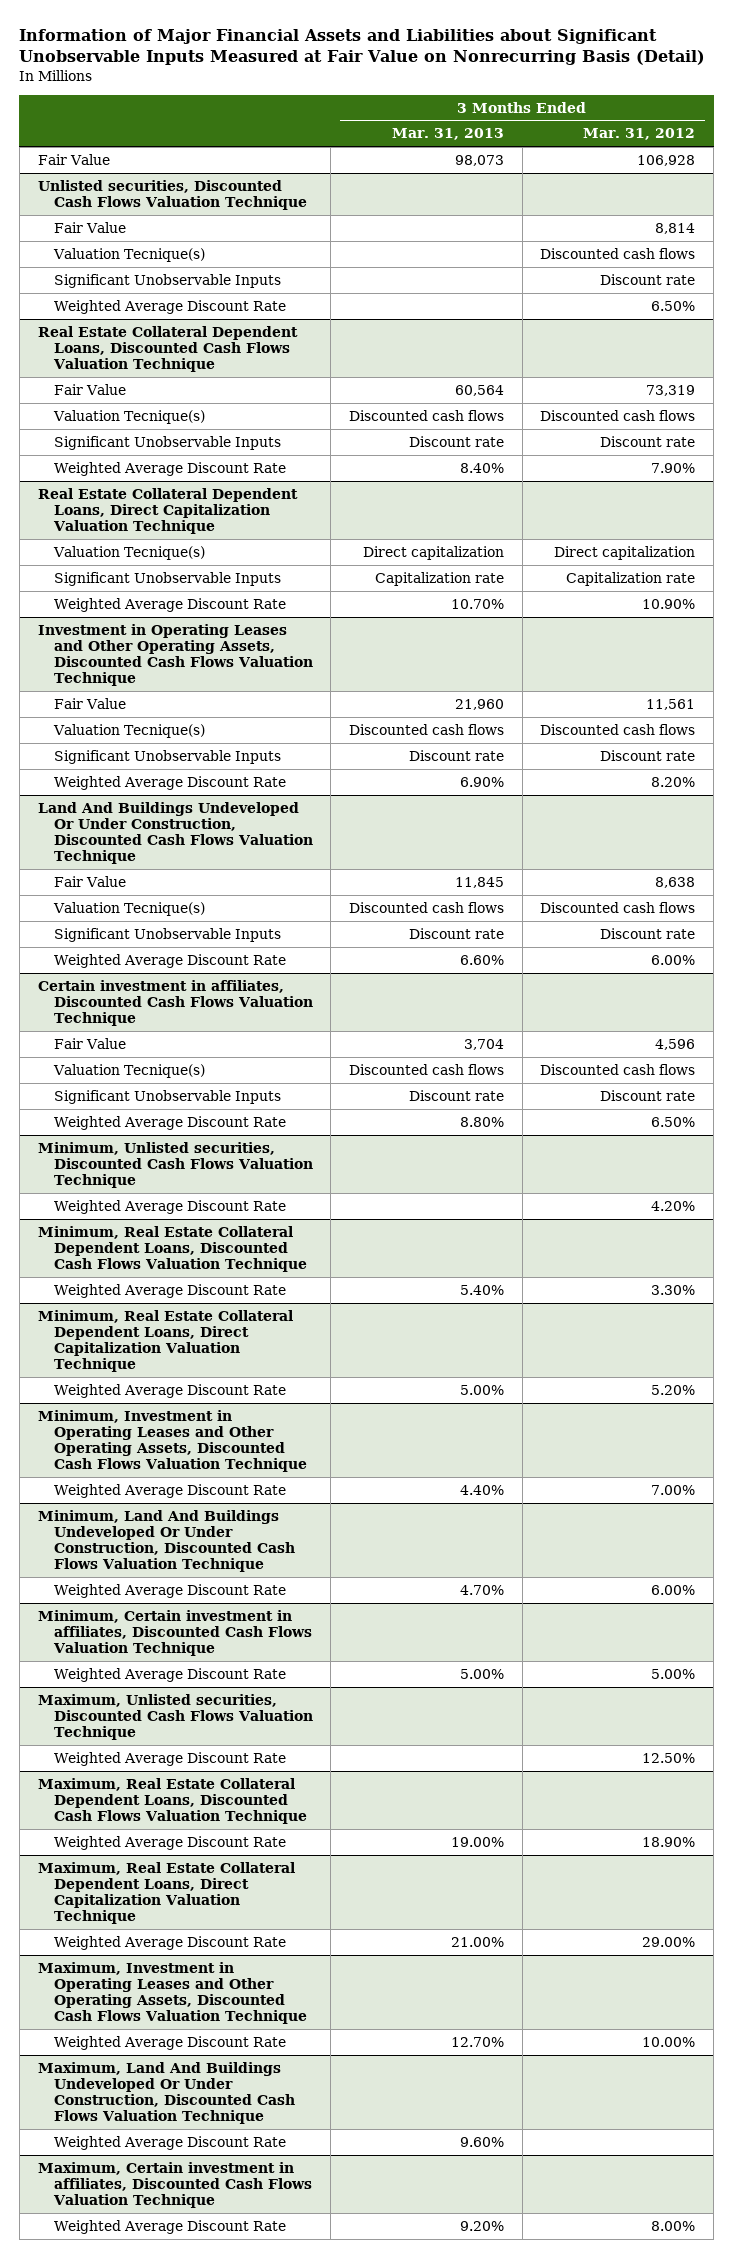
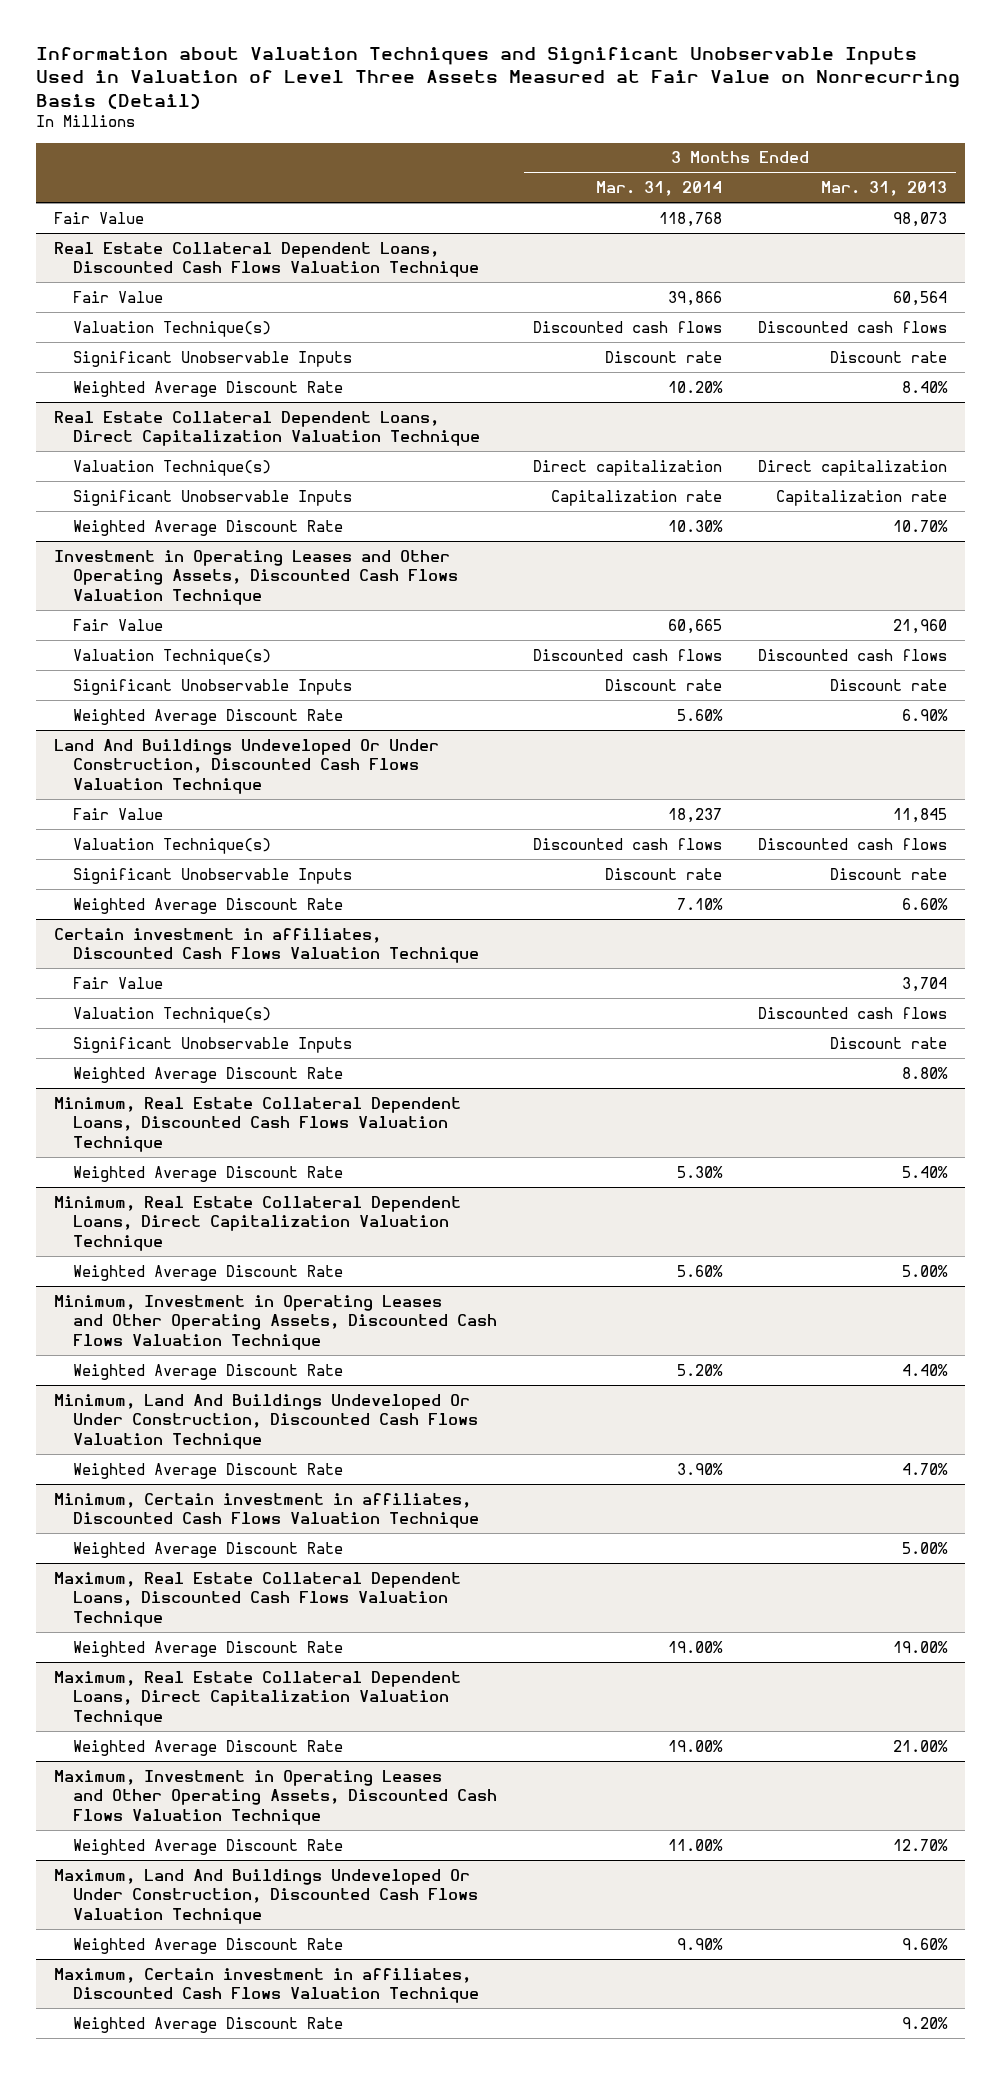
[19,28,706,66] Information of Major Financial Assets and Liabilities about Significant Unobservable Inputs Measured at Fair Value on Nonrecurring Basis (Detail) -> [36,46,961,109] Information about Valuation Techniques and Significant Unobservable Inputs Used in Valuation of Level Three Assets Measured at Fair Value on Nonrecurring Basis (Detail)
[583,128,696,141] Mar. 31, 2012 -> none
none -> [595,181,722,197] Mar. 31, 2014
[37,179,307,211] Unlisted securities, Discounted Cash Flows Valuation Technique -> none
[53,221,126,233] Fair Value -> none
[52,247,205,262] Valuation Tecnique(s) -> none
[53,273,281,288] Significant Unobservable Inputs -> none
[53,299,286,314] Weighted Average Discount Rate -> none
[52,409,205,424] Valuation Tecnique(s) -> [73,320,272,337] Valuation Technique(s)
[52,545,205,560] Valuation Tecnique(s) -> [73,459,272,476] Valuation Technique(s)
[52,723,205,738] Valuation Tecnique(s) -> [73,648,272,665] Valuation Technique(s)
[52,901,205,916] Valuation Tecnique(s) -> [73,837,272,854] Valuation Technique(s)
[52,1063,205,1078] Valuation Tecnique(s) -> [73,1006,272,1023] Valuation Technique(s)
[37,1141,313,1189] Minimum, Unlisted securities, Discounted Cash Flows Valuation Technique -> none
[53,1199,286,1214] Weighted Average Discount Rate -> none
[37,1693,313,1741] Maximum, Unlisted securities, Discounted Cash Flows Valuation Technique -> none
[53,1751,286,1766] Weighted Average Discount Rate -> none

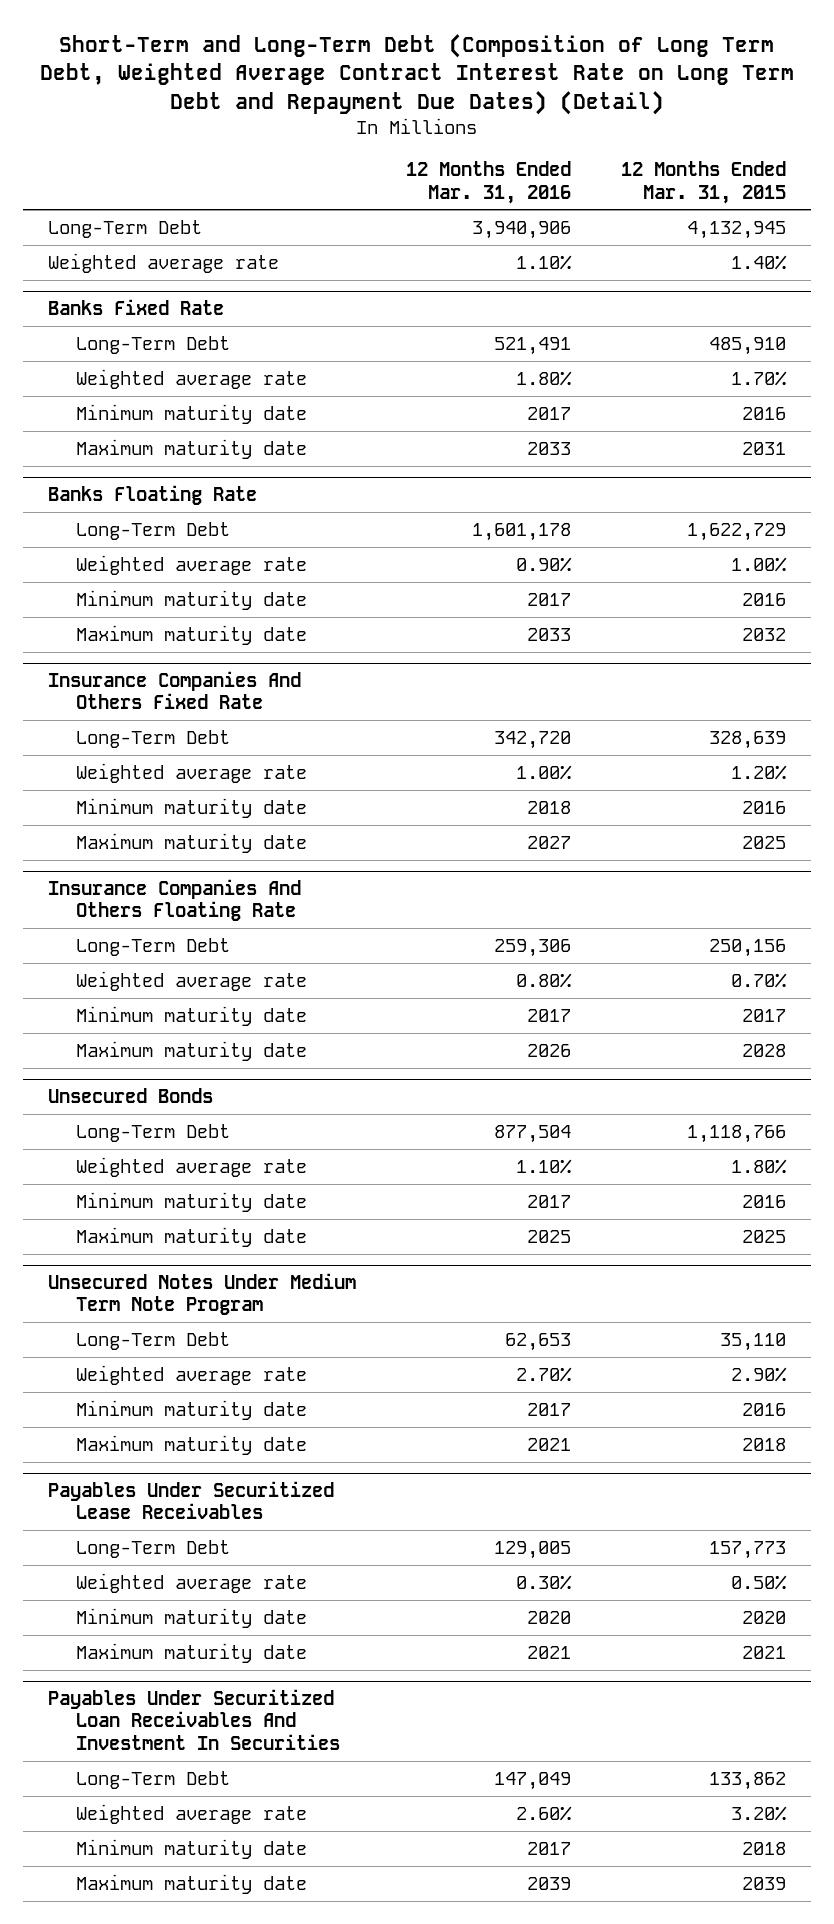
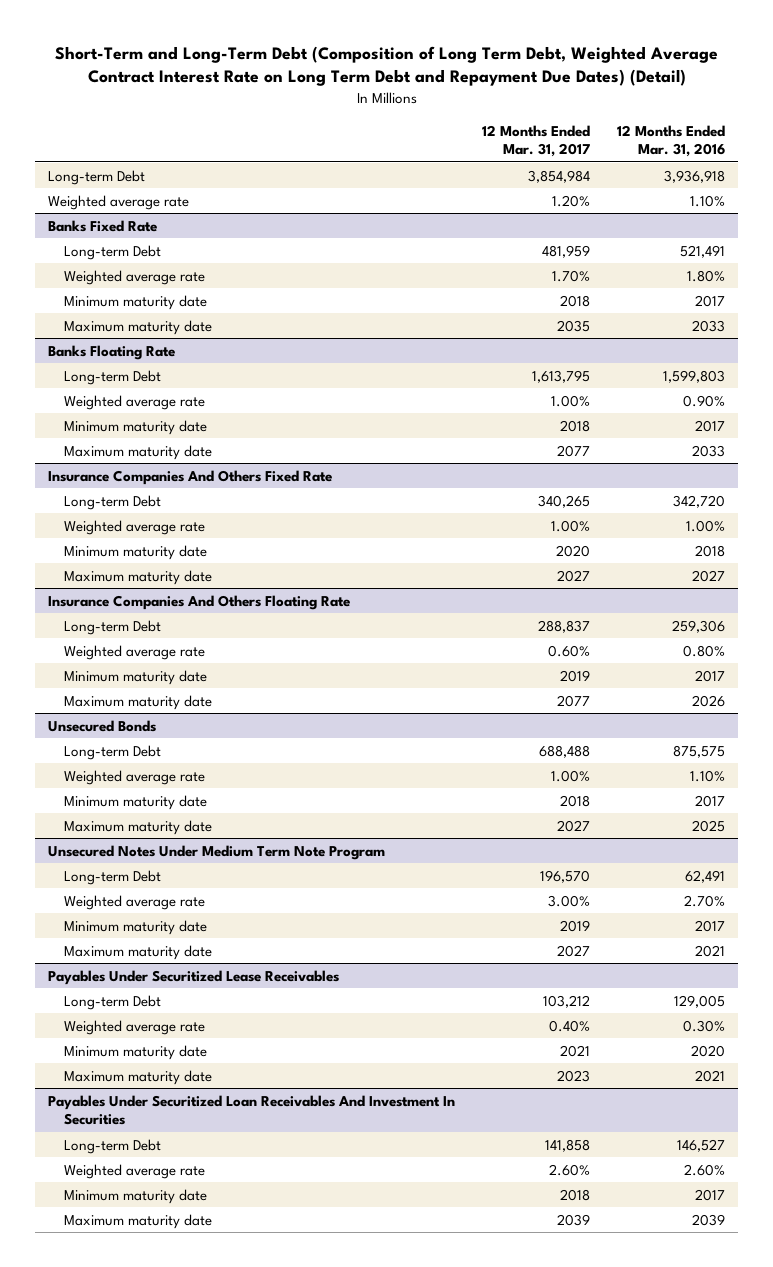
[620,161,786,204] 12 Months Ended Mar. 31, 2015 -> none
none -> [482,124,591,157] 12 Months Ended Mar. 31, 2017
[48,219,203,238] Long-Term Debt -> [48,169,146,185] Long-term Debt
[472,220,572,239] 3,940,906 -> [663,169,725,183] 3,936,918
[76,335,231,354] Long-Term Debt -> [64,244,162,260] Long-term Debt
[76,521,231,540] Long-Term Debt -> [64,369,162,385] Long-term Debt
[472,522,572,541] 1,601,178 -> [662,369,725,383] 1,599,803
[76,729,231,748] Long-Term Debt -> [64,494,162,510] Long-term Debt
[76,937,231,956] Long-Term Debt -> [64,619,162,635] Long-term Debt
[76,1123,231,1142] Long-Term Debt -> [64,744,162,760] Long-term Debt
[494,1124,572,1143] 877,504 -> [672,744,725,758] 875,575
[76,1331,231,1350] Long-Term Debt -> [64,869,162,885] Long-term Debt
[505,1332,572,1351] 62,653 -> [684,869,725,883] 62,491
[76,1539,231,1558] Long-Term Debt -> [64,994,162,1010] Long-term Debt
[76,1770,231,1789] Long-Term Debt -> [64,1138,162,1154] Long-term Debt
[494,1771,572,1790] 147,049 -> [676,1138,725,1152] 146,527

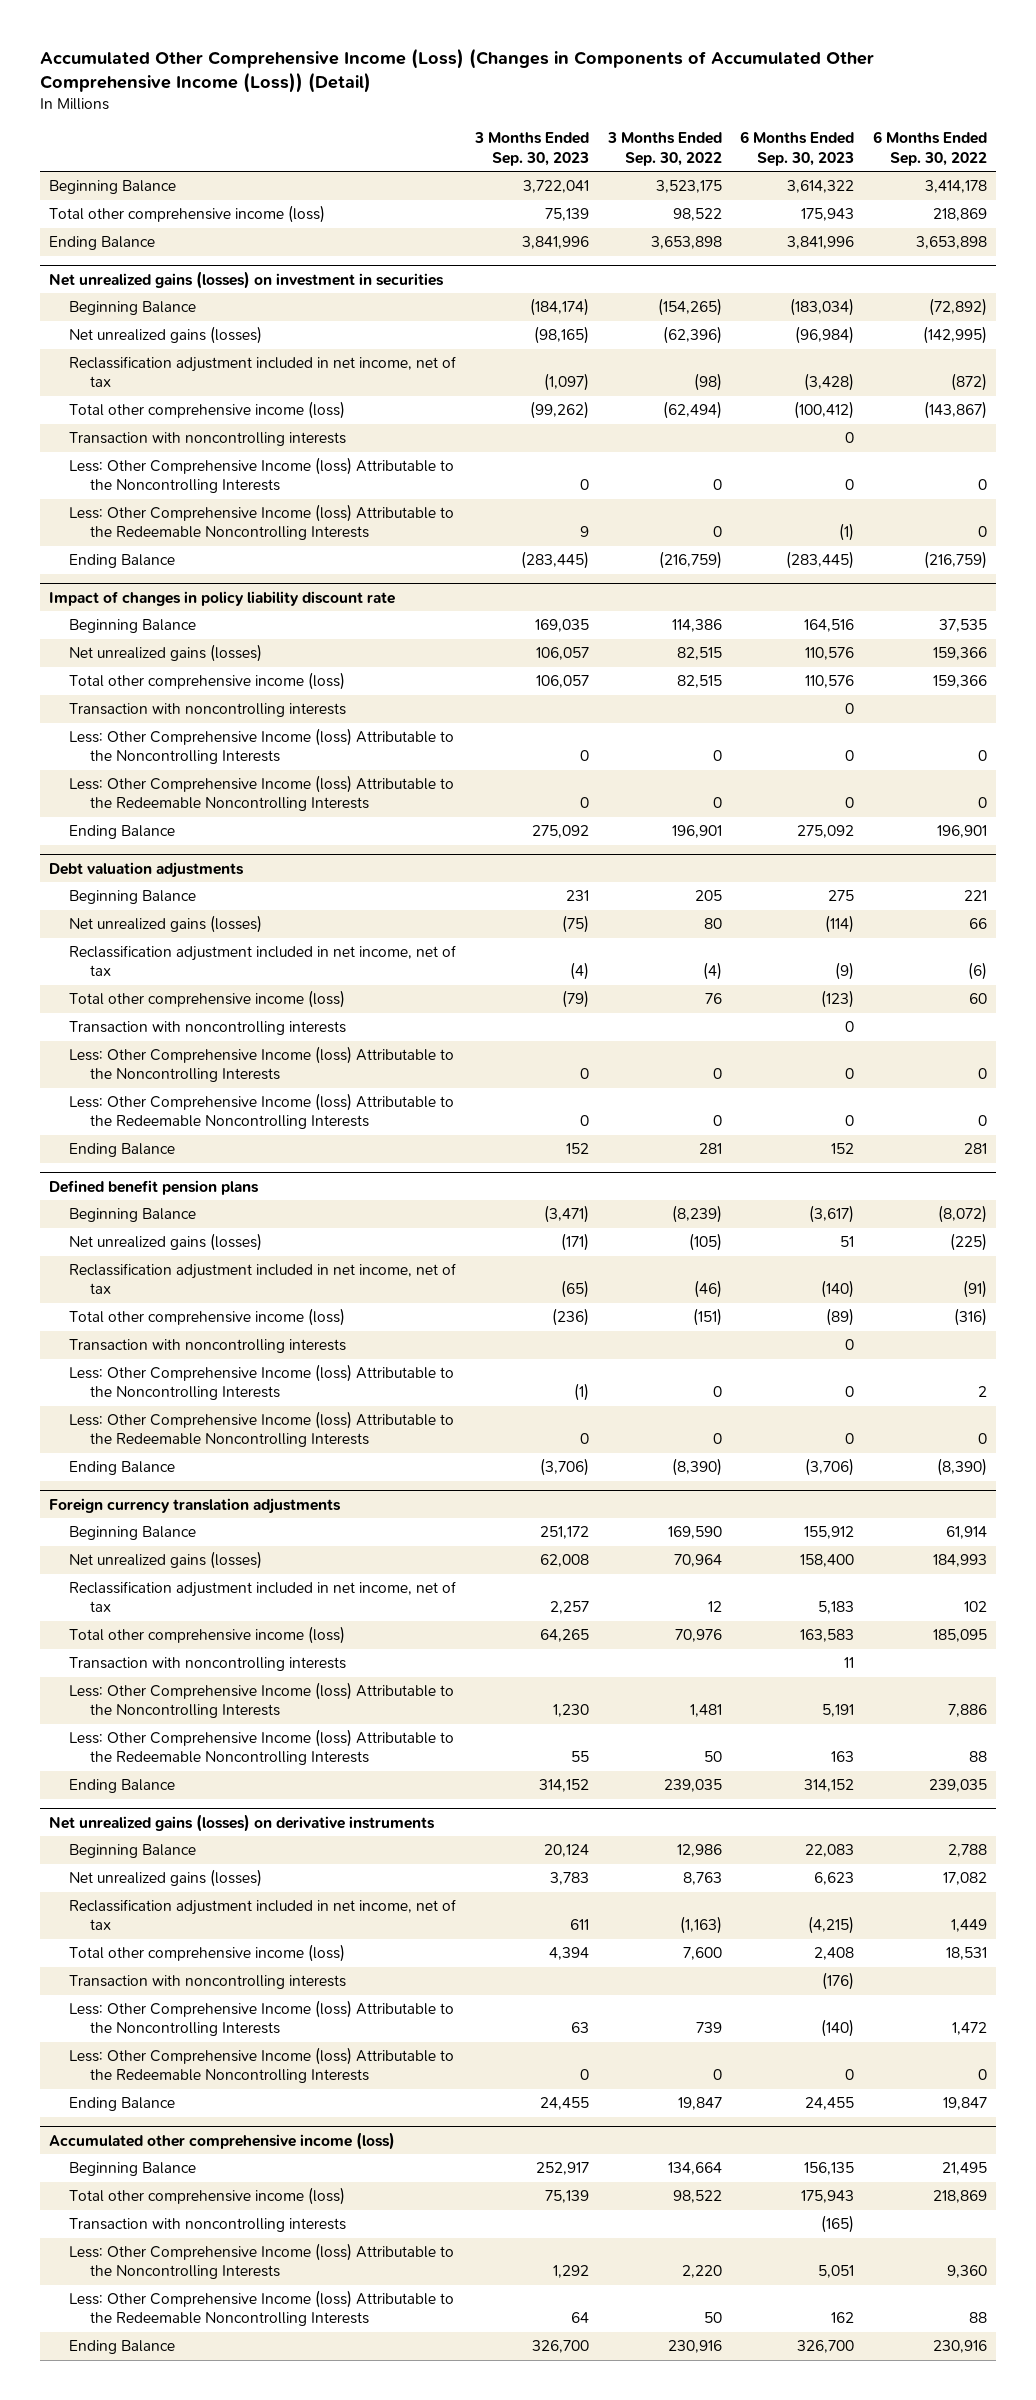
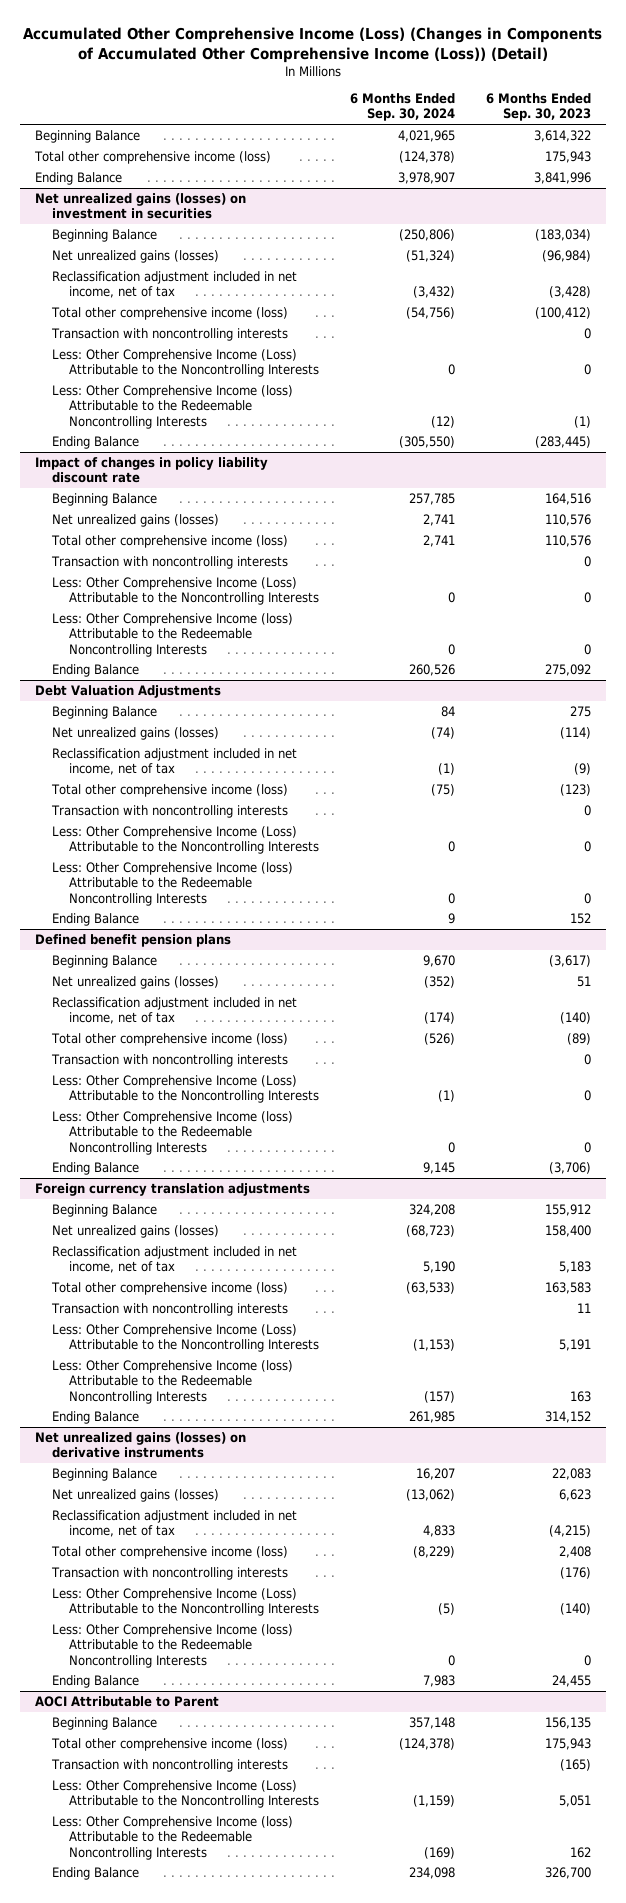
[474,132,590,166] 3 Months Ended Sep. 30, 2023 -> none
[606,132,722,166] 3 Months Ended Sep. 30, 2022 -> none
[872,131,987,166] 6 Months Ended Sep. 30, 2022 -> none
none -> [350,93,456,122] 6 Months Ended Sep. 30, 2024
[69,457,455,494] Less: Other Comprehensive Income (loss) Attributable to the Noncontrolling Interests -> [52,348,320,378] Less: Other Comprehensive Income (Loss) Attributable to the Noncontrolling Interests
[69,728,455,765] Less: Other Comprehensive Income (loss) Attributable to the Noncontrolling Interests -> [52,576,320,606] Less: Other Comprehensive Income (Loss) Attributable to the Noncontrolling Interests
[48,861,244,878] Debt valuation adjustments -> [35,684,222,698] Debt Valuation Adjustments
[69,1046,455,1083] Less: Other Comprehensive Income (loss) Attributable to the Noncontrolling Interests -> [52,825,320,855] Less: Other Comprehensive Income (Loss) Attributable to the Noncontrolling Interests
[69,1364,455,1401] Less: Other Comprehensive Income (loss) Attributable to the Noncontrolling Interests -> [52,1074,320,1104] Less: Other Comprehensive Income (Loss) Attributable to the Noncontrolling Interests
[69,1682,455,1719] Less: Other Comprehensive Income (loss) Attributable to the Noncontrolling Interests -> [52,1323,320,1353] Less: Other Comprehensive Income (Loss) Attributable to the Noncontrolling Interests
[69,2000,455,2037] Less: Other Comprehensive Income (loss) Attributable to the Noncontrolling Interests -> [52,1587,320,1617] Less: Other Comprehensive Income (Loss) Attributable to the Noncontrolling Interests
[48,2131,395,2150] Accumulated other comprehensive income (loss) -> [35,1695,220,1707] AOCI Attributable to Parent
[69,2243,455,2280] Less: Other Comprehensive Income (loss) Attributable to the Noncontrolling Interests -> [52,1779,320,1809] Less: Other Comprehensive Income (Loss) Attributable to the Noncontrolling Interests

